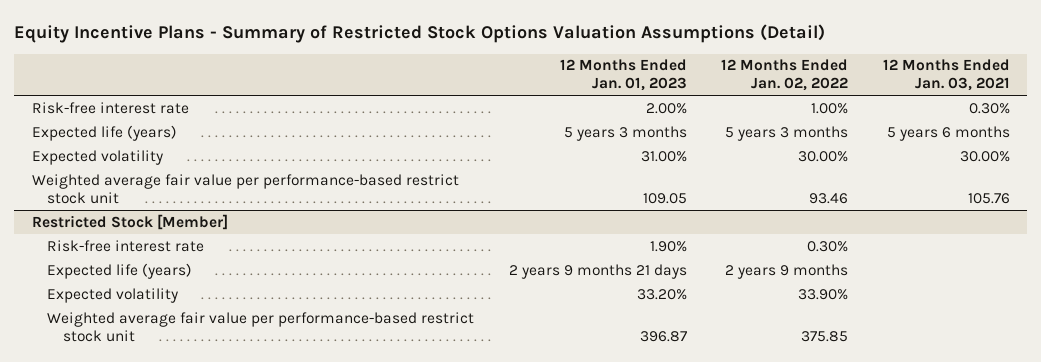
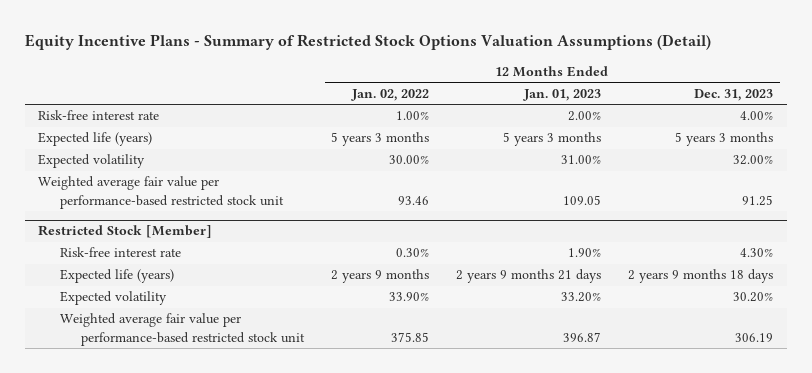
[882,59,1010,92] 12 Months Ended Jan. 03, 2021 -> none
none -> [694,88,774,101] Dec. 31, 2023
[31,173,459,204] Weighted average fair value per performance-based restrict stock unit -> [38,176,284,209] Weighted average fair value per performance-based restricted stock unit
[47,311,475,342] Weighted average fair value per performance-based restrict stock unit -> [59,313,306,346] Weighted average fair value per performance-based restricted stock unit

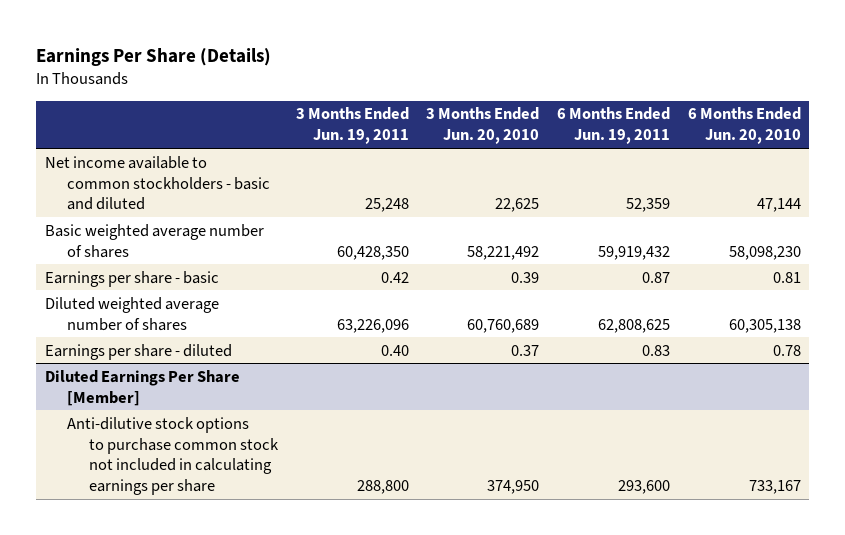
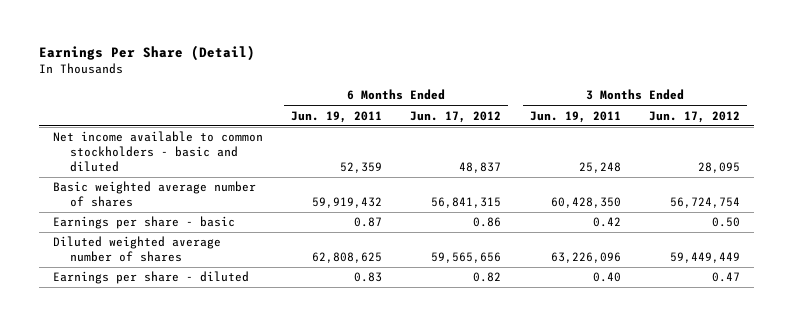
[35,47,271,66] Earnings Per Share (Details) -> [38,45,255,62] Earnings Per Share (Detail)
[426,107,540,145] 3 Months Ended Jun. 20, 2010 -> none
[687,107,801,145] 6 Months Ended Jun. 20, 2010 -> none
none -> [410,110,502,123] Jun. 17, 2012
none -> [648,110,740,123] Jun. 17, 2012
[44,369,240,406] Diluted Earnings Per Share [Member] -> none
[66,416,280,496] Anti-dilutive stock options to purchase common stock not included in calculating earnings per share -> none

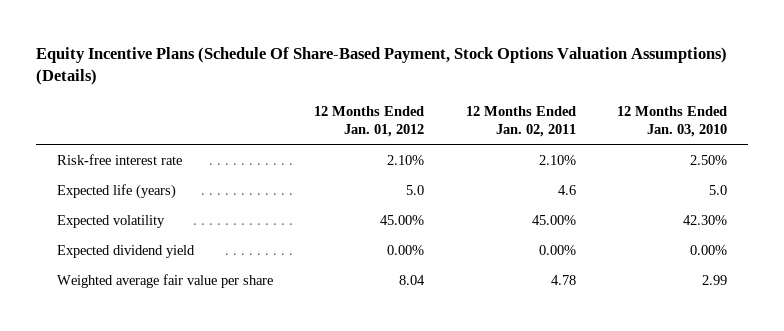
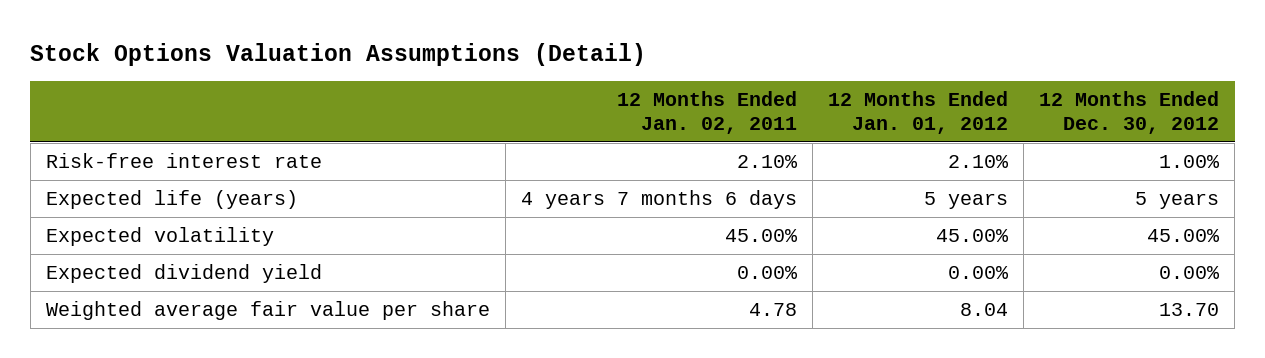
[36,46,728,86] Equity Incentive Plans (Schedule Of Share-Based Payment, Stock Options Valuation Assumptions) (Details) -> [30,43,647,67] Stock Options Valuation Assumptions (Detail)
[617,105,728,138] 12 Months Ended Jan. 03, 2010 -> none
none -> [1039,91,1220,134] 12 Months Ended Dec. 30, 2012
[406,184,425,195] 5.0 -> [924,192,1009,210] 5 years
[557,184,576,195] 4.6 -> [521,190,798,210] 4 years 7 months 6 days

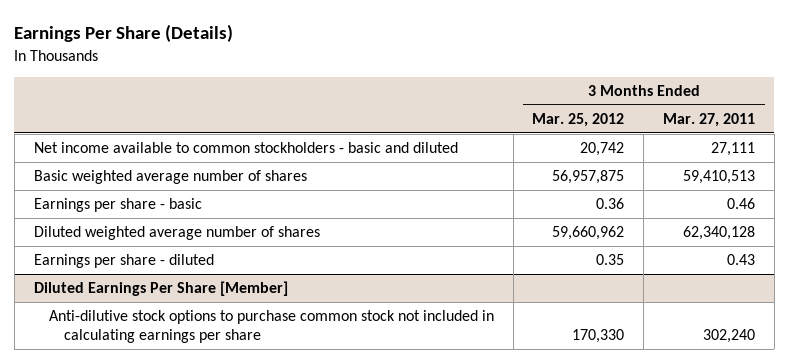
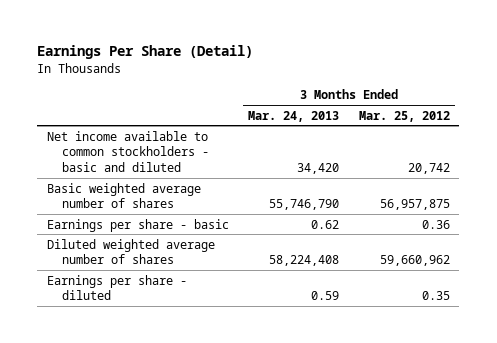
[14,24,234,43] Earnings Per Share (Details) -> [37,45,254,60] Earnings Per Share (Detail)
[663,113,756,128] Mar. 27, 2011 -> none
none -> [248,110,340,122] Mar. 24, 2013
[33,281,288,297] Diluted Earnings Per Share [Member] -> none
[48,310,494,344] Anti-dilutive stock options to purchase common stock not included in calculating earnings per share -> none

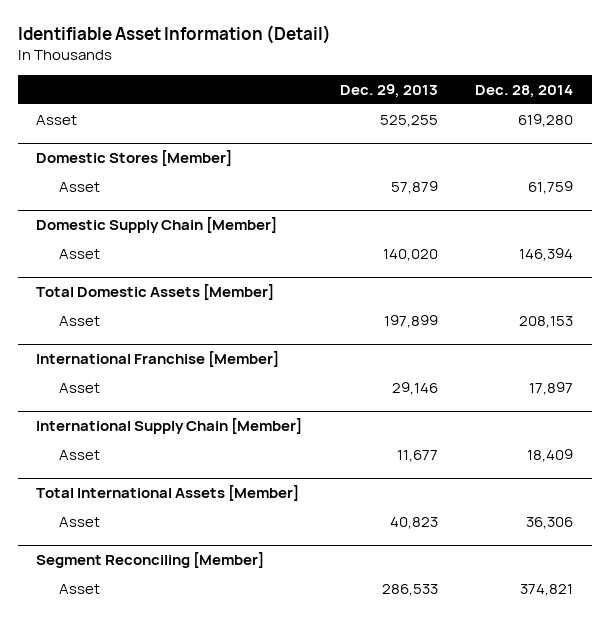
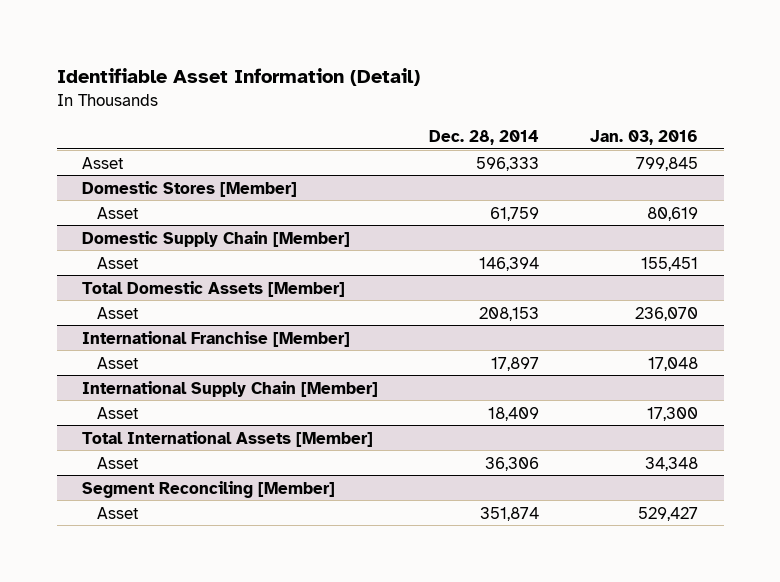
[339,83,438,98] Dec. 29, 2013 -> none
none -> [590,129,699,145] Jan. 03, 2016
[518,113,574,127] 619,280 -> [476,156,540,171] 596,333
[520,583,574,596] 374,821 -> [480,506,540,521] 351,874

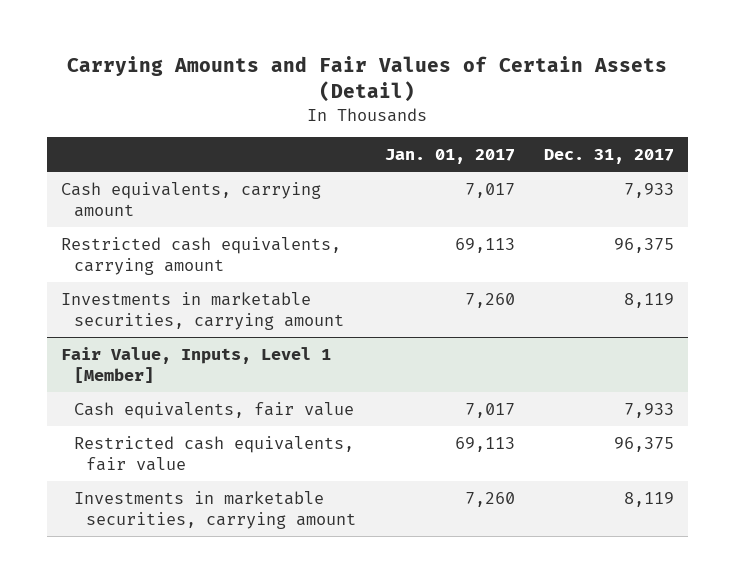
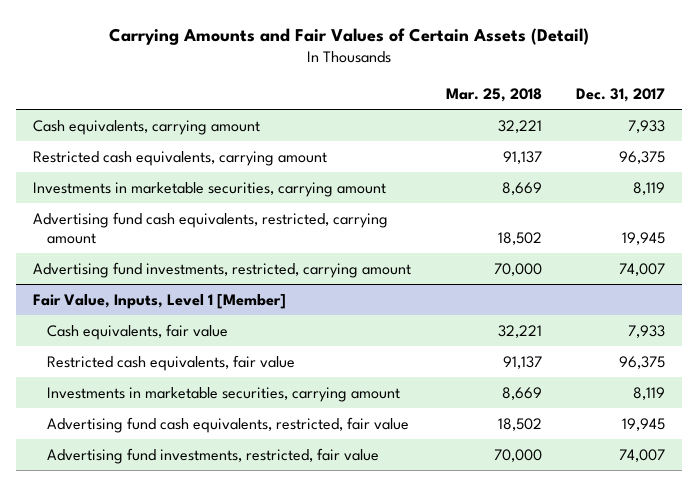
[384,149,515,165] Jan. 01, 2017 -> none
none -> [445,87,542,102] Mar. 25, 2018
none -> [33,211,389,244] Advertising fund cash equivalents, restricted, carrying amount
none -> [33,261,412,278] Advertising fund investments, restricted, carrying amount
none -> [47,416,410,433] Advertising fund cash equivalents, restricted, fair value
none -> [47,447,380,464] Advertising fund investments, restricted, fair value

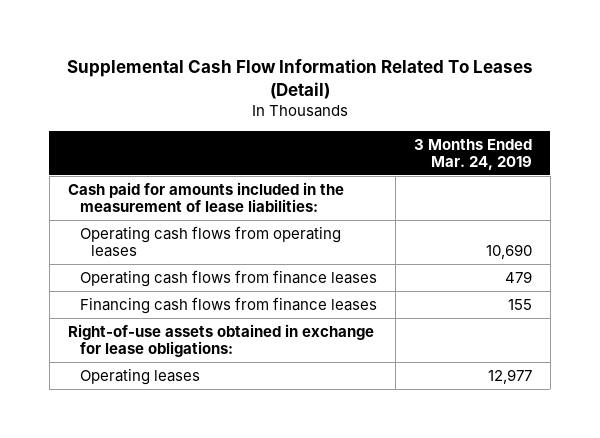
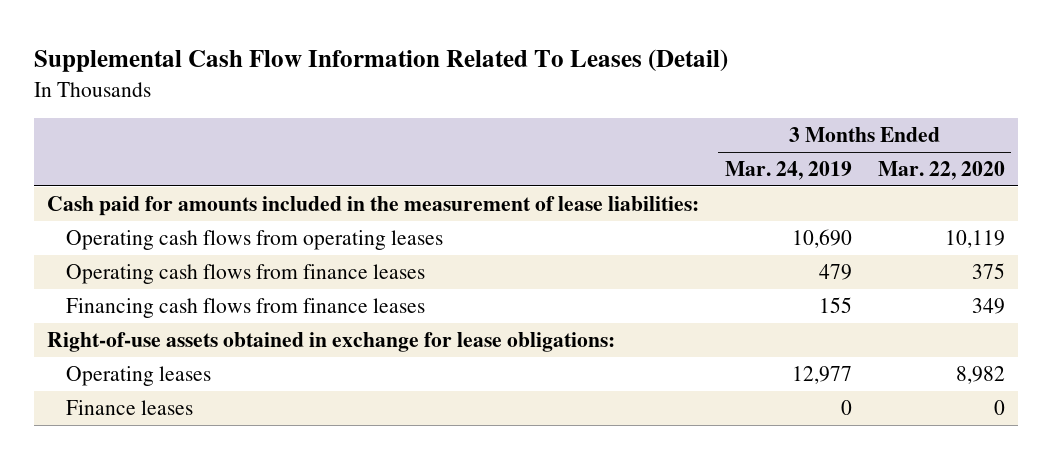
none -> [877,161,1005,181] Mar. 22, 2020
none -> [65,400,193,416] Finance leases

